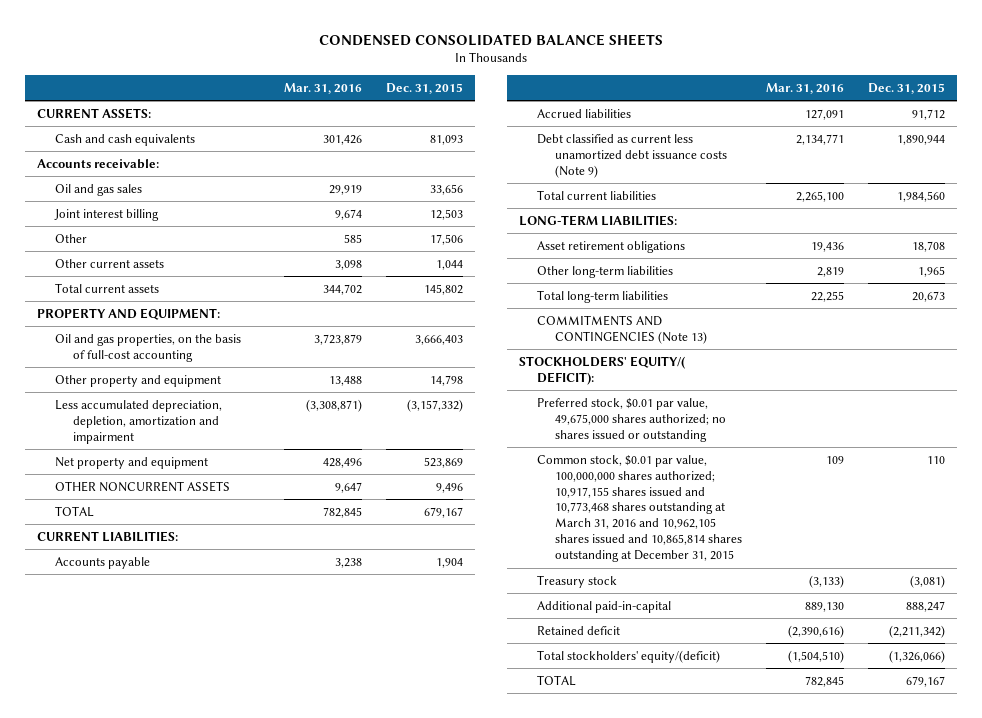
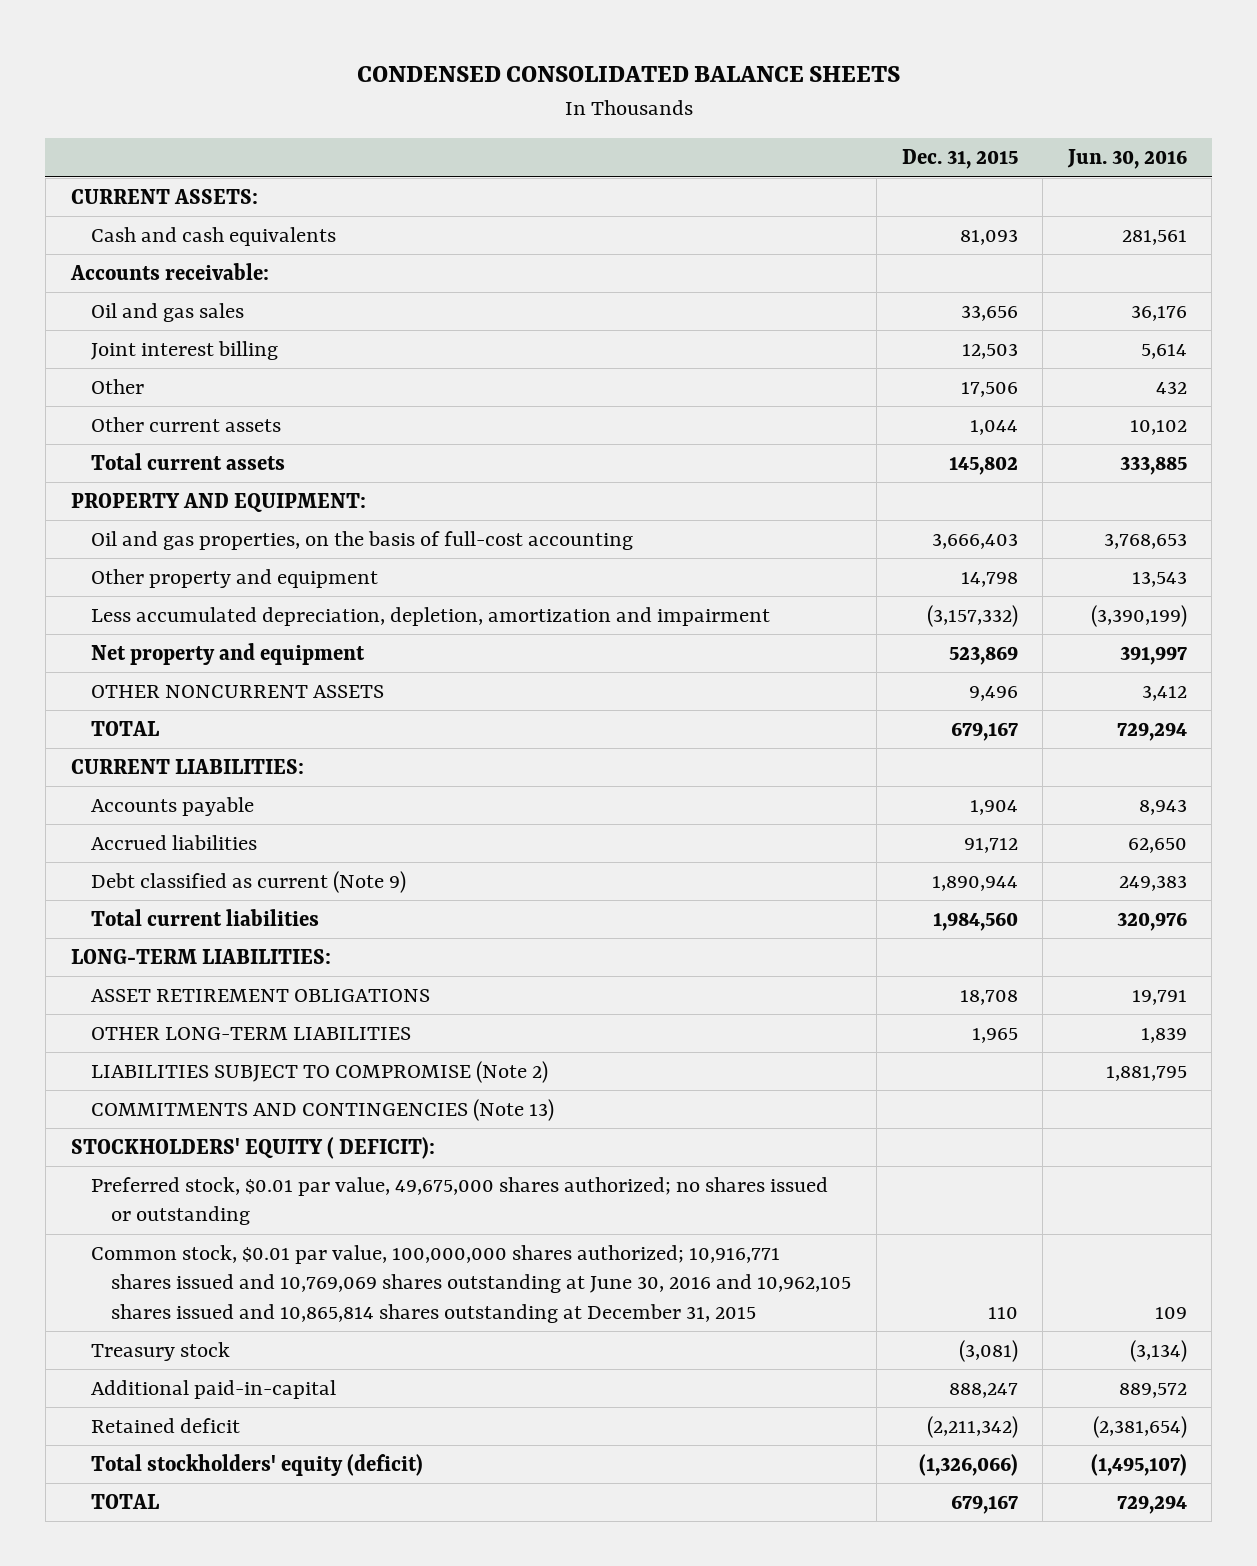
[284,82,363,94] Mar. 31, 2016 -> none
none -> [1066,149,1187,170] Jun. 30, 2016
[536,133,727,178] Debt classified as current less unamortized debt issuance costs (Note 9) -> [90,870,406,893] Debt classified as current (Note 9)
[536,289,668,303] Total long-term liabilities -> none
[536,240,685,253] Asset retirement obligations -> [90,988,430,1002] ASSET RETIREMENT OBLIGATIONS
[536,265,673,278] Other long-term liabilities -> [90,1026,411,1040] OTHER LONG-TERM LIABILITIES
none -> [90,1060,548,1083] LIABILITIES SUBJECT TO COMPROMISE (Note 2)
[518,355,685,385] STOCKHOLDERS' EQUITY/( DEFICIT): -> [70,1136,435,1159] STOCKHOLDERS' EQUITY ( DEFICIT):
[536,454,742,563] Common stock, $0.01 par value, 100,000,000 shares authorized; 10,917,155 shares issued and 10,773,468 shares outstanding at March 31, 2016 and 10,962,105 shares issued and 10,865,814 shares outstanding at December 31, 2015 -> [90,1244,852,1323] Common stock, $0.01 par value, 100,000,000 shares authorized; 10,916,771 shares issued and 10,769,069 shares outstanding at June 30, 2016 and 10,962,105 shares issued and 10,865,814 shares outstanding at December 31, 2015
[536,649,720,663] Total stockholders' equity/(deficit) -> [90,1453,423,1476] Total stockholders' equity (deficit)

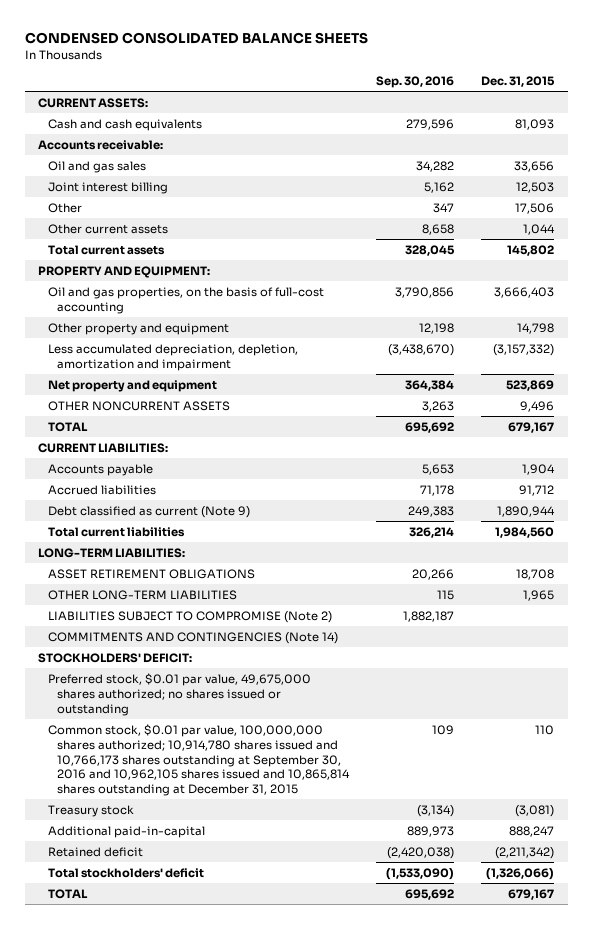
[1066,149,1187,170] Jun. 30, 2016 -> none
none -> [376,76,455,89] Sep. 30, 2016
[90,1098,554,1121] COMMITMENTS AND CONTINGENCIES (Note 13) -> [47,631,338,644] COMMITMENTS AND CONTINGENCIES (Note 14)
[70,1136,435,1159] STOCKHOLDERS' EQUITY ( DEFICIT): -> [38,652,193,663] STOCKHOLDERS' DEFICIT:
[90,1244,852,1323] Common stock, $0.01 par value, 100,000,000 shares authorized; 10,916,771 shares issued and 10,769,069 shares outstanding at June 30, 2016 and 10,962,105 shares issued and 10,865,814 shares outstanding at December 31, 2015 -> [47,723,351,797] Common stock, $0.01 par value, 100,000,000 shares authorized; 10,914,780 shares issued and 10,766,173 shares outstanding at September 30, 2016 and 10,962,105 shares issued and 10,865,814 shares outstanding at December 31, 2015
[90,1453,423,1476] Total stockholders' equity (deficit) -> [47,867,204,878] Total stockholders' deficit

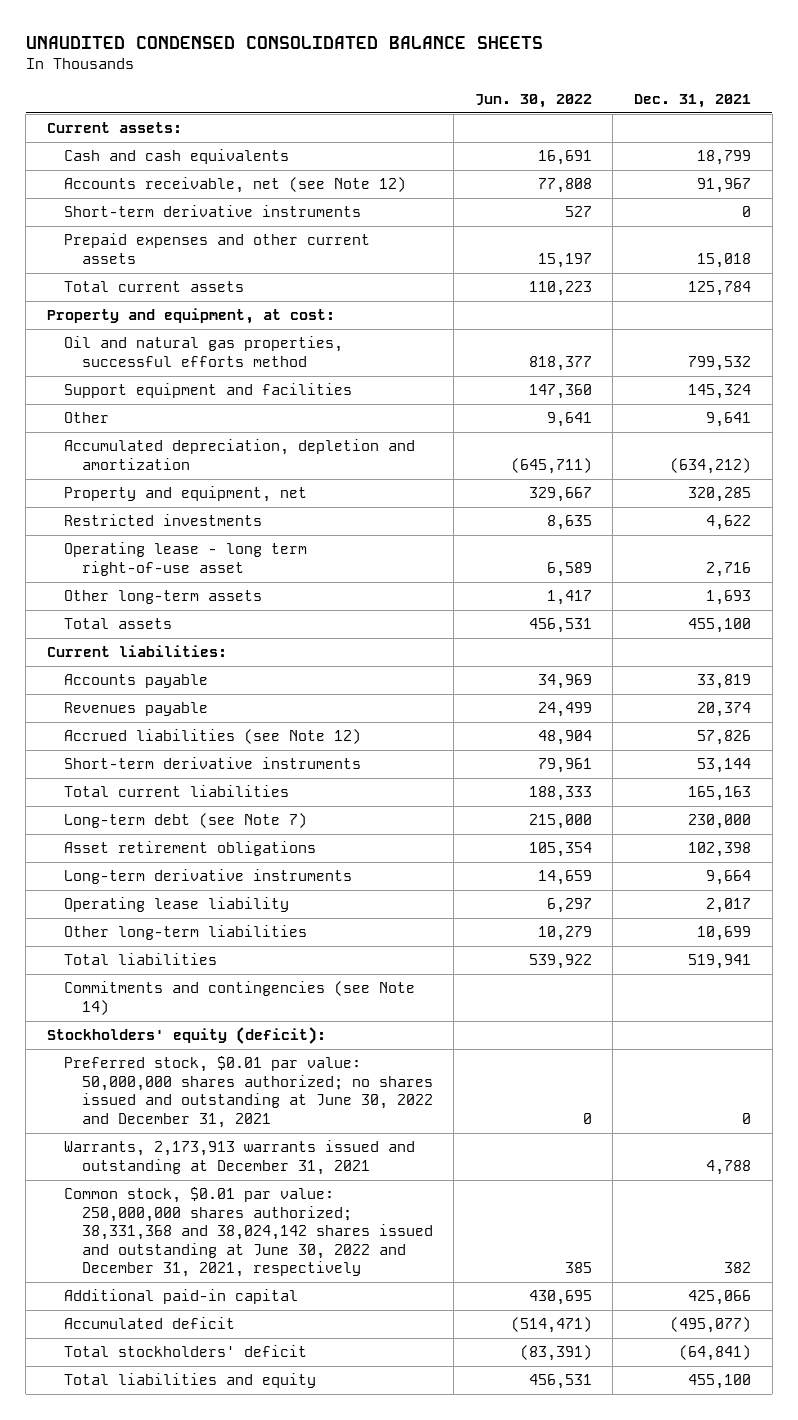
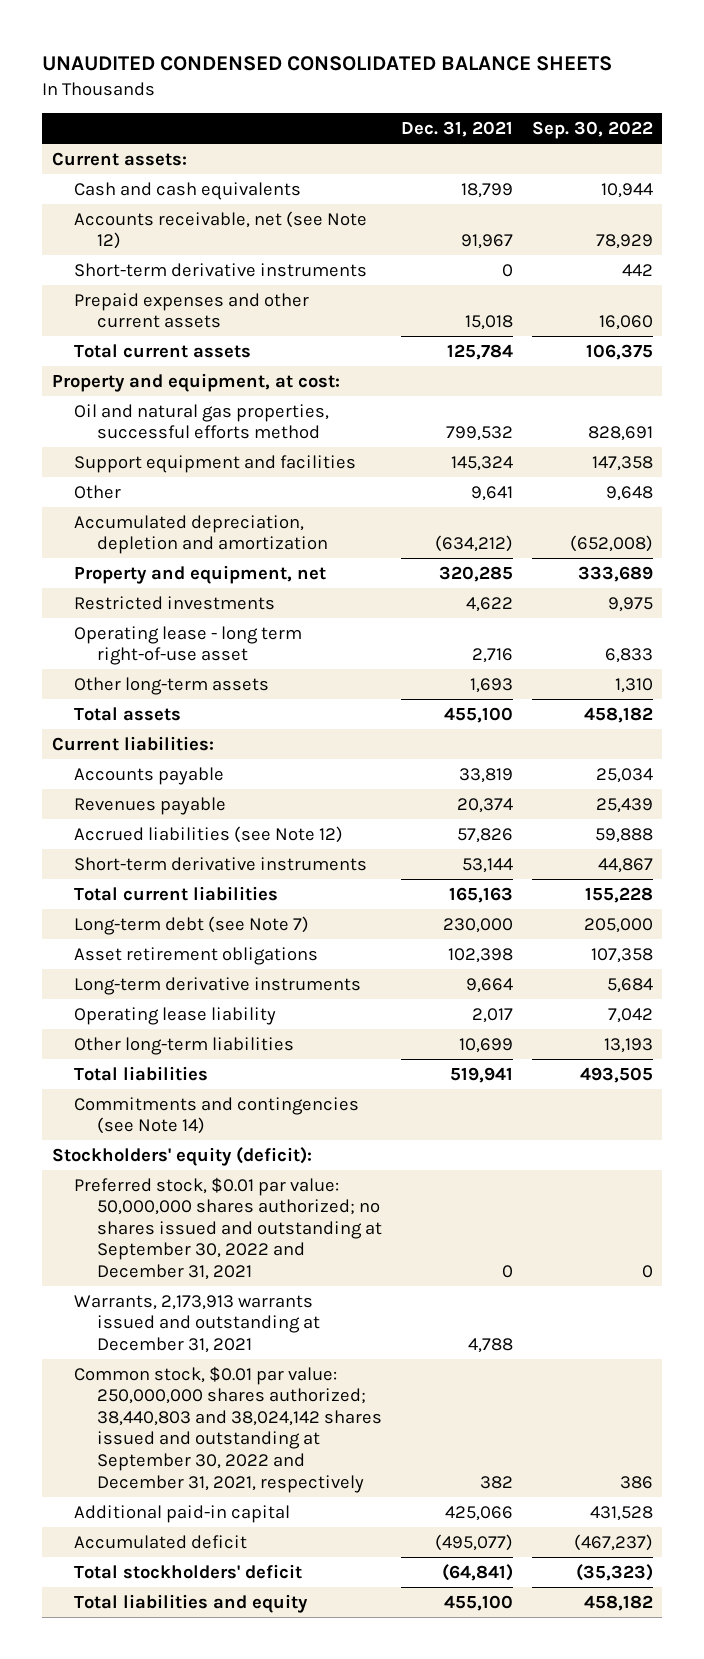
[474,93,592,108] Jun. 30, 2022 -> none
none -> [531,121,653,140] Sep. 30, 2022
[64,1056,433,1128] Preferred stock, $0.01 par value: 50,000,000 shares authorized; no shares issued and outstanding at June 30, 2022 and December 31, 2021 -> [74,1176,382,1281] Preferred stock, $0.01 par value: 50,000,000 shares authorized; no shares issued and outstanding at September 30, 2022 and December 31, 2021
[64,1187,433,1278] Common stock, $0.01 par value: 250,000,000 shares authorized; 38,331,368 and 38,024,142 shares issued and outstanding at June 30, 2022 and December 31, 2021, respectively -> [74,1365,382,1493] Common stock, $0.01 par value: 250,000,000 shares authorized; 38,440,803 and 38,024,142 shares issued and outstanding at September 30, 2022 and December 31, 2021, respectively

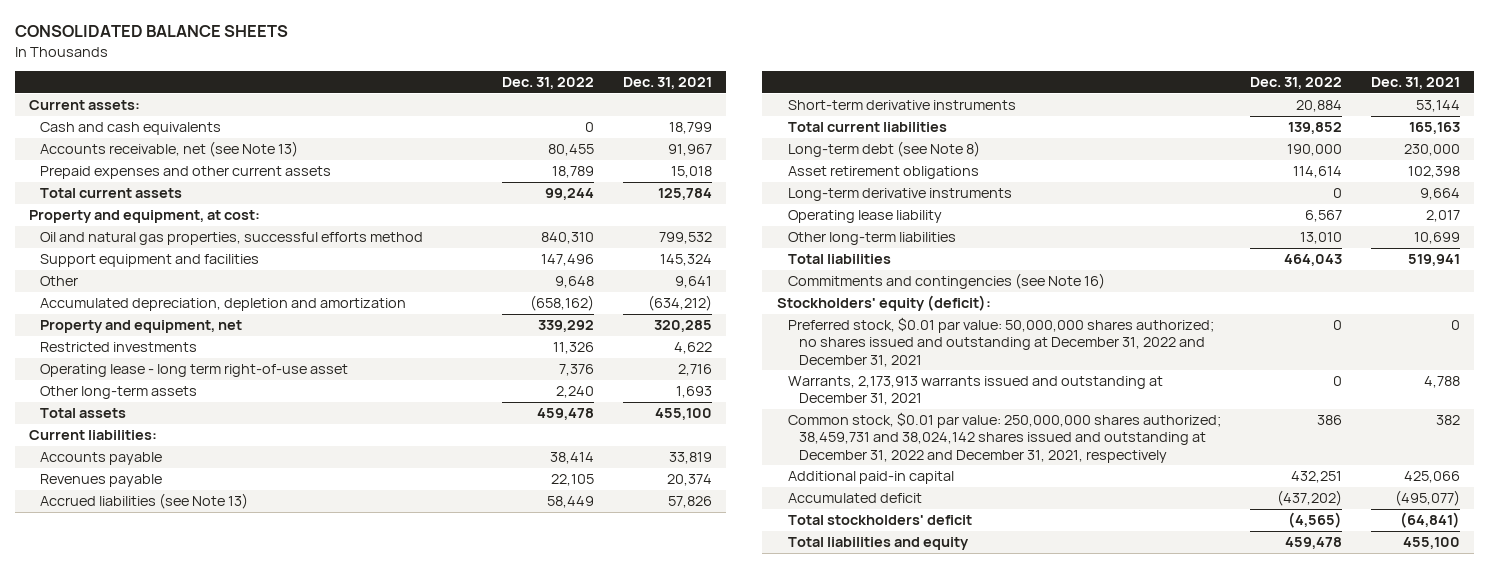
[41,56,612,72] UNAUDITED CONDENSED CONSOLIDATED BALANCE SHEETS -> [14,25,288,38] CONSOLIDATED BALANCE SHEETS
[531,121,653,140] Sep. 30, 2022 -> none
none -> [501,77,594,90] Dec. 31, 2022
[74,262,368,277] Short-term derivative instruments -> none
[74,210,368,250] Accounts receivable, net (see Note 12) -> [39,141,298,158] Accounts receivable, net (see Note 13)
[74,825,344,843] Accrued liabilities (see Note 12) -> [39,493,248,510] Accrued liabilities (see Note 13)
[74,915,310,935] Long-term debt (see Note 7) -> [787,141,980,158] Long-term debt (see Note 8)
[74,1096,360,1135] Commitments and contingencies (see Note 14) -> [787,273,1105,290] Commitments and contingencies (see Note 16)
[74,1176,382,1281] Preferred stock, $0.01 par value: 50,000,000 shares authorized; no shares issued and outstanding at September 30, 2022 and December 31, 2021 -> [787,317,1214,367] Preferred stock, $0.01 par value: 50,000,000 shares authorized; no shares issued and outstanding at December 31, 2022 and December 31, 2021
[74,1365,382,1493] Common stock, $0.01 par value: 250,000,000 shares authorized; 38,440,803 and 38,024,142 shares issued and outstanding at September 30, 2022 and December 31, 2021, respectively -> [787,412,1221,463] Common stock, $0.01 par value: 250,000,000 shares authorized; 38,459,731 and 38,024,142 shares issued and outstanding at December 31, 2022 and December 31, 2021, respectively

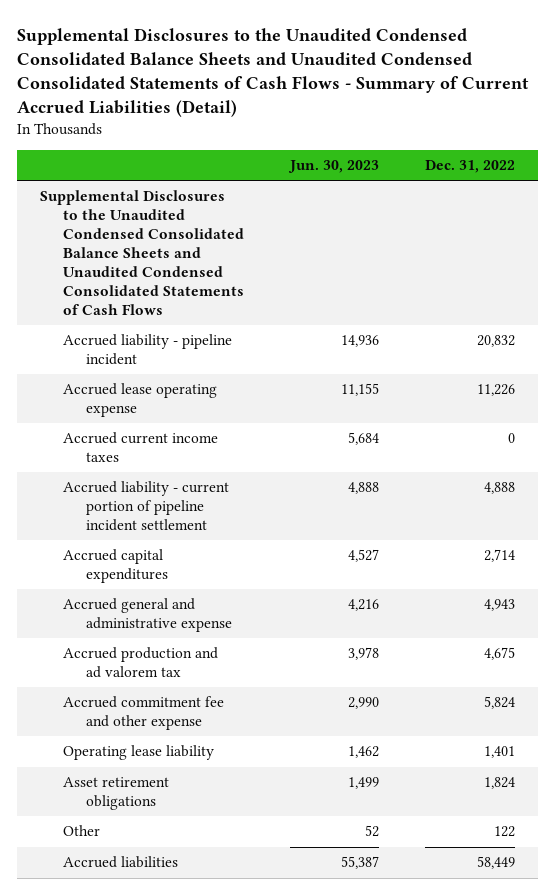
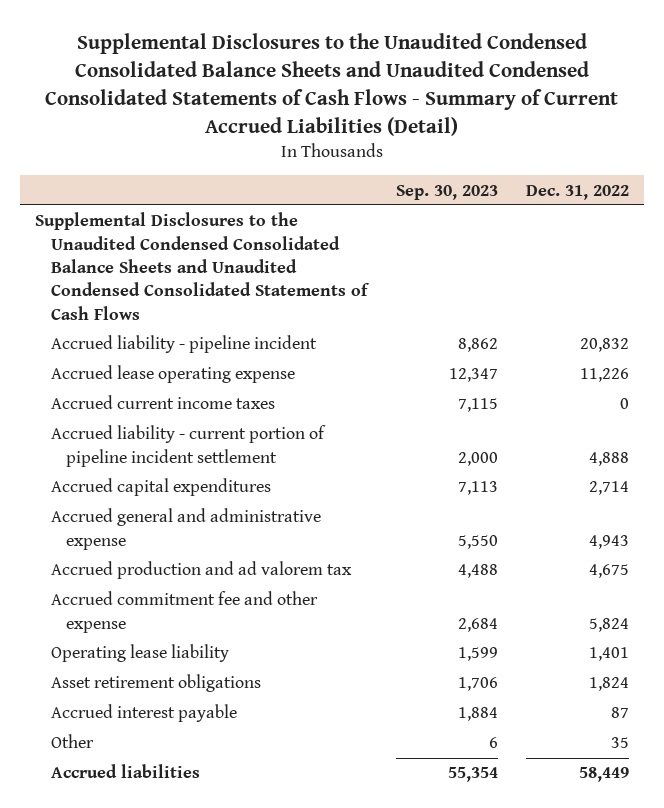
[288,160,380,174] Jun. 30, 2023 -> none
none -> [395,184,498,200] Sep. 30, 2023
none -> [50,704,237,723] Accrued interest payable
[494,826,516,838] 122 -> [611,737,630,749] 35

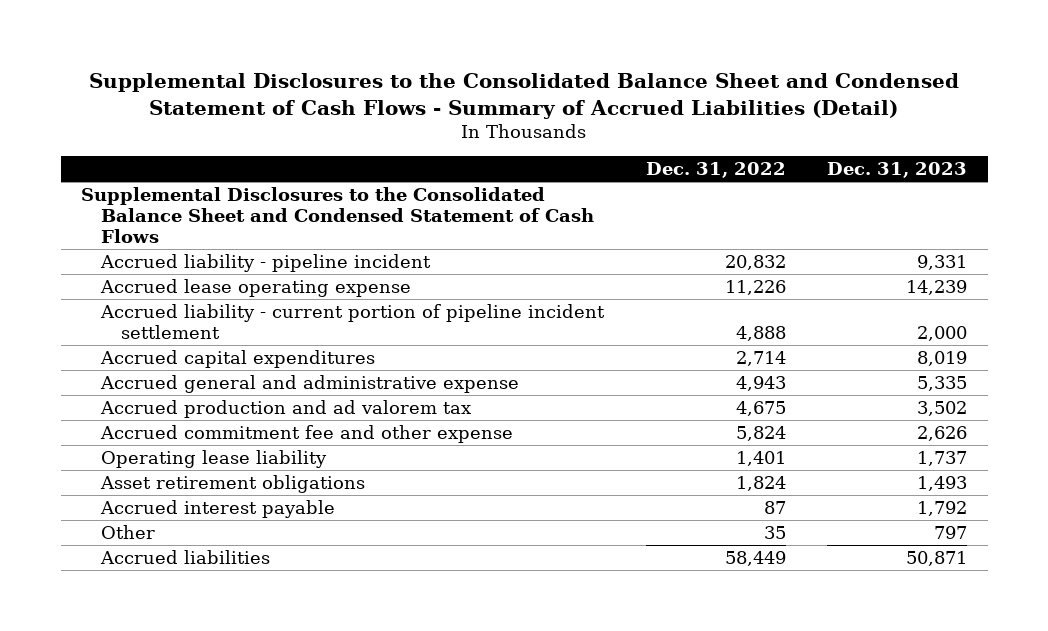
[45,32,619,136] Supplemental Disclosures to the Unaudited Condensed Consolidated Balance Sheets and Unaudited Condensed Consolidated Statements of Cash Flows - Summary of Current Accrued Liabilities (Detail) -> [89,72,960,119] Supplemental Disclosures to the Consolidated Balance Sheet and Condensed Statement of Cash Flows - Summary of Accrued Liabilities (Detail)
[395,184,498,200] Sep. 30, 2023 -> none
none -> [827,161,968,178] Dec. 31, 2023
[34,212,370,320] Supplemental Disclosures to the Unaudited Condensed Consolidated Balance Sheets and Unaudited Condensed Consolidated Statements of Cash Flows -> [81,187,595,243] Supplemental Disclosures to the Consolidated Balance Sheet and Condensed Statement of Cash Flows
[50,395,275,410] Accrued current income taxes -> none

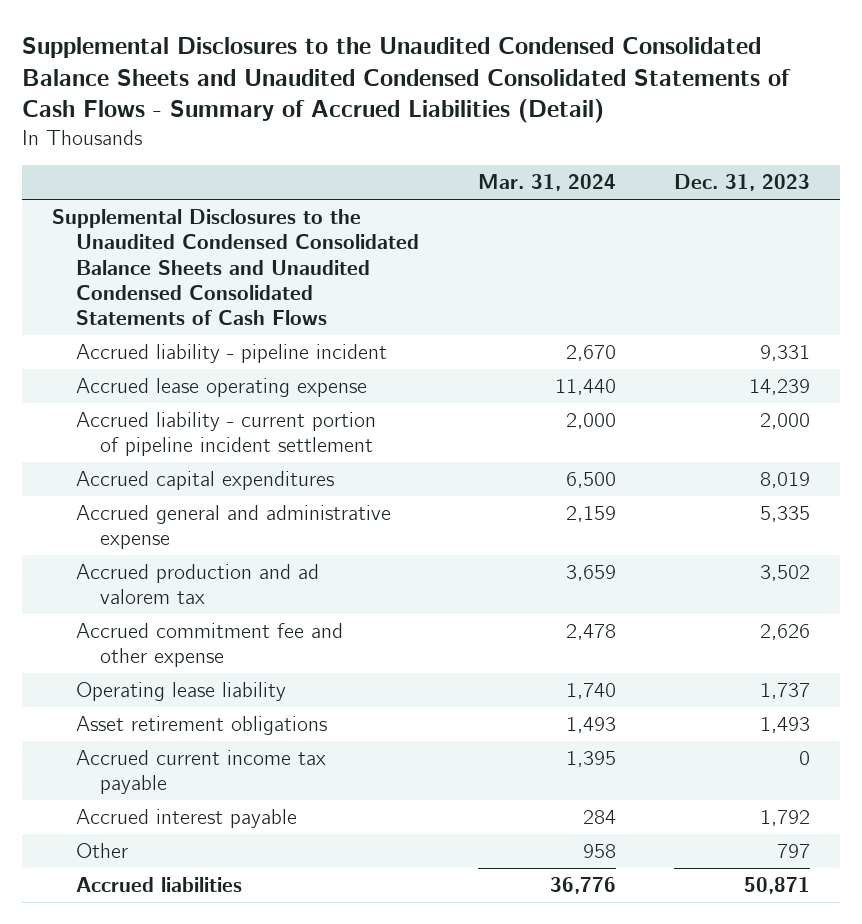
[89,72,960,119] Supplemental Disclosures to the Consolidated Balance Sheet and Condensed Statement of Cash Flows - Summary of Accrued Liabilities (Detail) -> [22,37,792,124] Supplemental Disclosures to the Unaudited Condensed Consolidated Balance Sheets and Unaudited Condensed Consolidated Statements of Cash Flows - Summary of Accrued Liabilities (Detail)
[645,161,786,178] Dec. 31, 2022 -> none
none -> [477,174,616,192] Mar. 31, 2024
[81,187,595,243] Supplemental Disclosures to the Consolidated Balance Sheet and Condensed Statement of Cash Flows -> [51,209,420,325] Supplemental Disclosures to the Unaudited Condensed Consolidated Balance Sheets and Unaudited Condensed Consolidated Statements of Cash Flows
none -> [76,750,327,795] Accrued current income tax payable

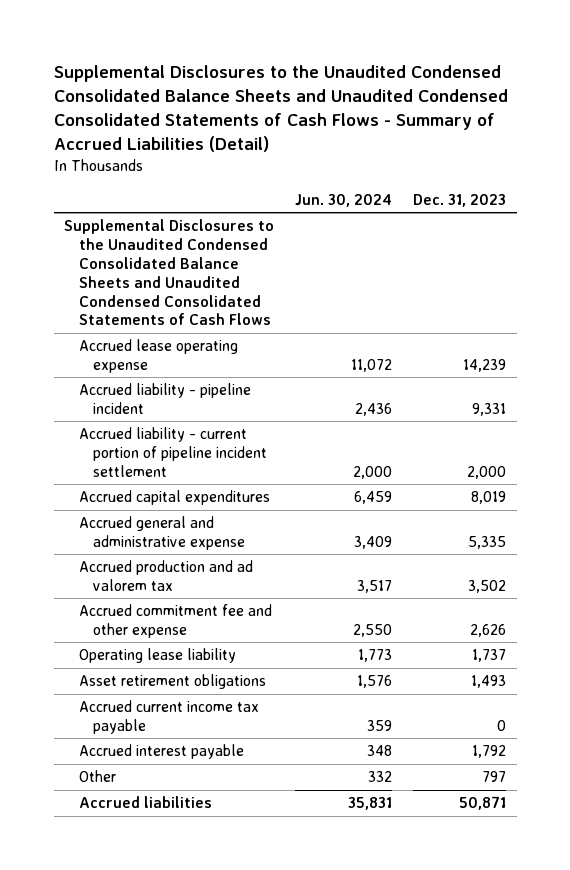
[477,174,616,192] Mar. 31, 2024 -> none
none -> [295,193,393,207] Jun. 30, 2024
[76,344,388,364] Accrued liability - pipeline incident -> [78,383,251,414] Accrued liability - pipeline incident

